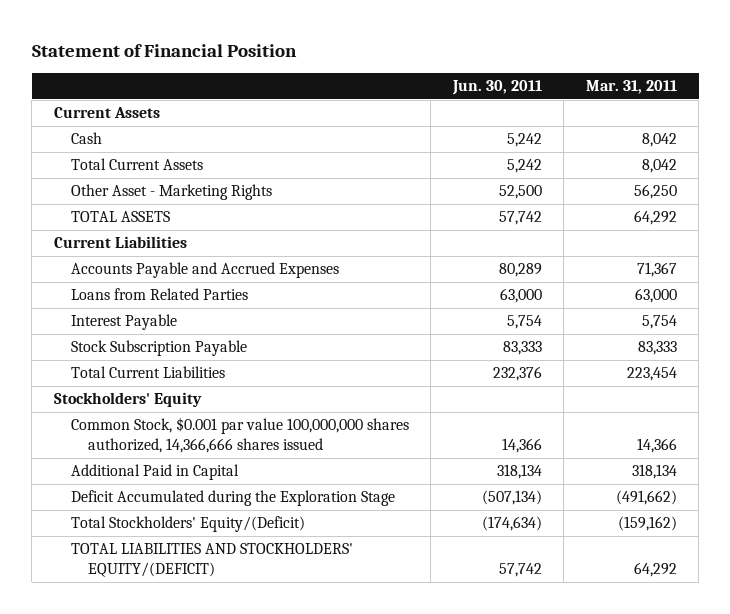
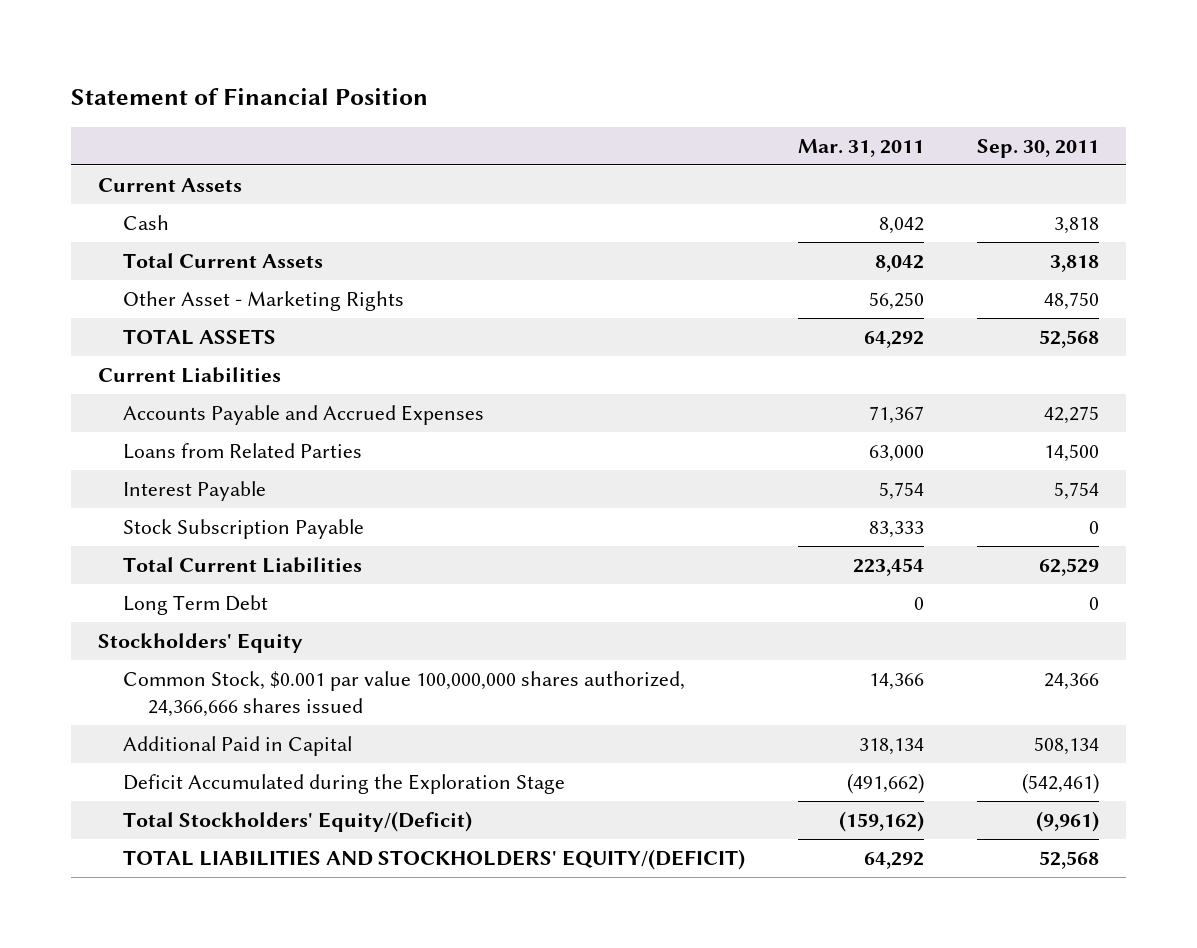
[451,80,542,96] Jun. 30, 2011 -> none
none -> [977,138,1100,158] Sep. 30, 2011
none -> [123,595,269,616] Long Term Debt
[70,417,409,454] Common Stock, $0.001 par value 100,000,000 shares authorized, 14,366,666 shares issued -> [123,671,686,718] Common Stock, $0.001 par value 100,000,000 shares authorized, 24,366,666 shares issued

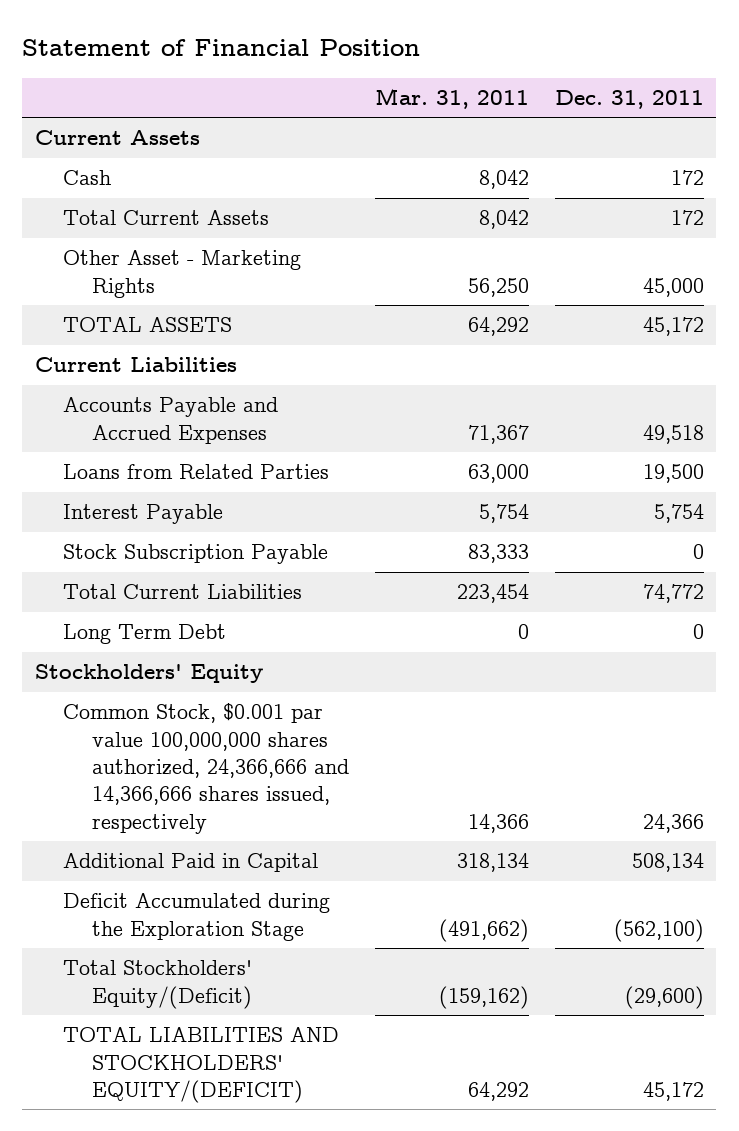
[977,138,1100,158] Sep. 30, 2011 -> none
none -> [554,90,704,110] Dec. 31, 2011
[123,671,686,718] Common Stock, $0.001 par value 100,000,000 shares authorized, 24,366,666 shares issued -> [63,703,349,834] Common Stock, $0.001 par value 100,000,000 shares authorized, 24,366,666 and 14,366,666 shares issued, respectively

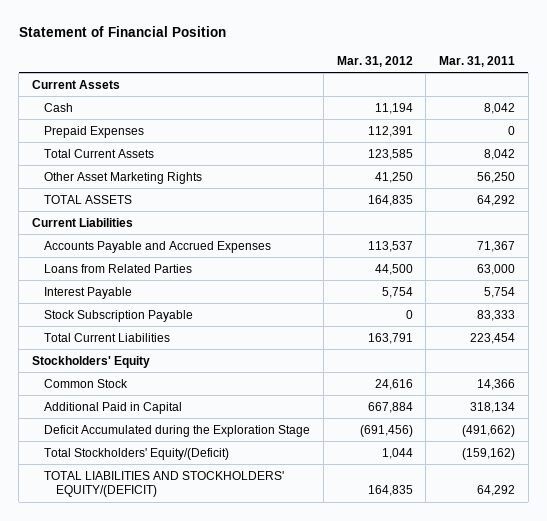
[554,90,704,110] Dec. 31, 2011 -> none
none -> [336,55,413,67] Mar. 31, 2012
none -> [44,125,145,138] Prepaid Expenses
[63,250,302,298] Other Asset - Marketing Rights -> [44,171,203,184] Other Asset Marketing Rights
[63,624,227,645] Long Term Debt -> none
[63,703,349,834] Common Stock, $0.001 par value 100,000,000 shares authorized, 24,366,666 and 14,366,666 shares issued, respectively -> [44,378,129,388] Common Stock

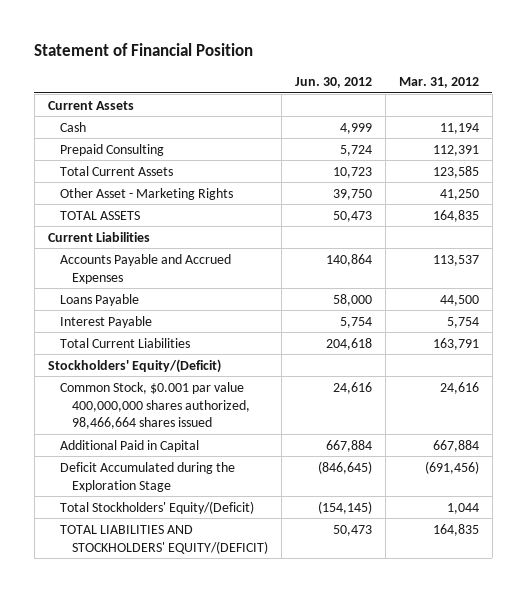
[439,55,516,67] Mar. 31, 2011 -> none
none -> [294,76,372,88] Jun. 30, 2012
[44,125,145,138] Prepaid Expenses -> [59,143,164,156] Prepaid Consulting
[44,171,203,184] Other Asset Marketing Rights -> [59,187,233,200] Other Asset - Marketing Rights
[44,263,193,273] Loans from Related Parties -> [59,293,139,306] Loans Payable
[44,309,194,322] Stock Subscription Payable -> none
[32,355,151,368] Stockholders' Equity -> [47,358,221,373] Stockholders' Equity/(Deficit)
[44,378,129,388] Common Stock -> [59,381,250,430] Common Stock, $0.001 par value 400,000,000 shares authorized, 98,466,664 shares issued

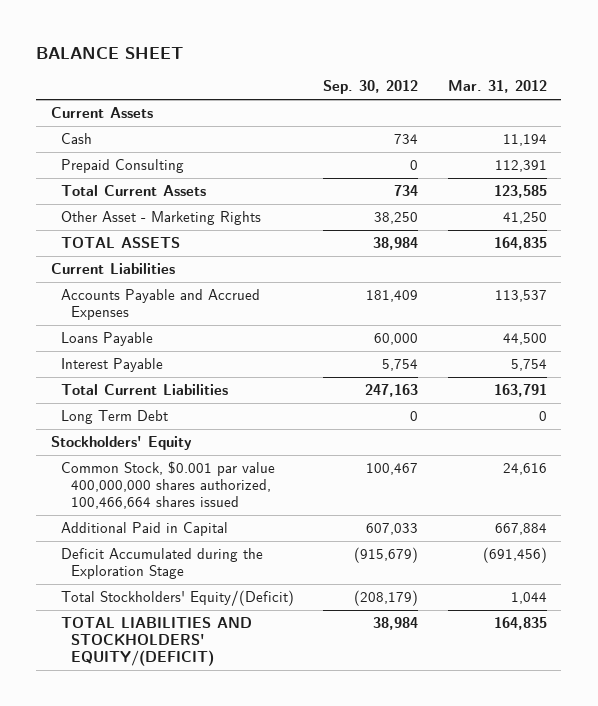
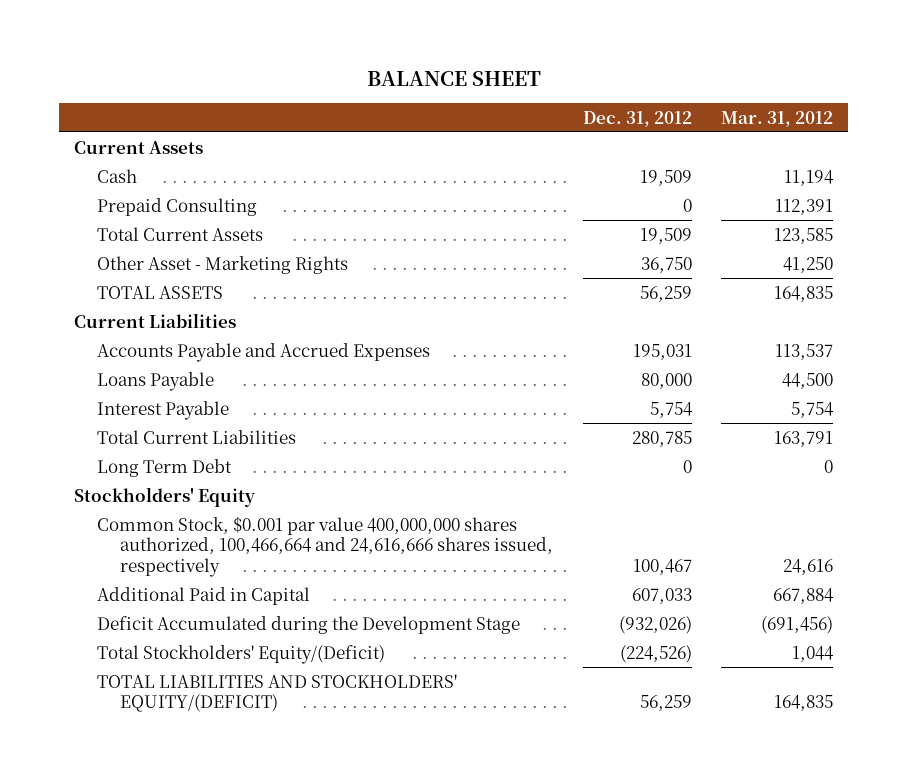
[323,80,419,95] Sep. 30, 2012 -> none
none -> [582,110,692,127] Dec. 31, 2012
[61,461,276,509] Common Stock, $0.001 par value 400,000,000 shares authorized, 100,466,664 shares issued -> [96,515,553,578] Common Stock, $0.001 par value 400,000,000 shares authorized, 100,466,664 and 24,616,666 shares issued, respectively
[61,548,264,580] Deficit Accumulated during the Exploration Stage -> [96,615,520,634] Deficit Accumulated during the Development Stage

